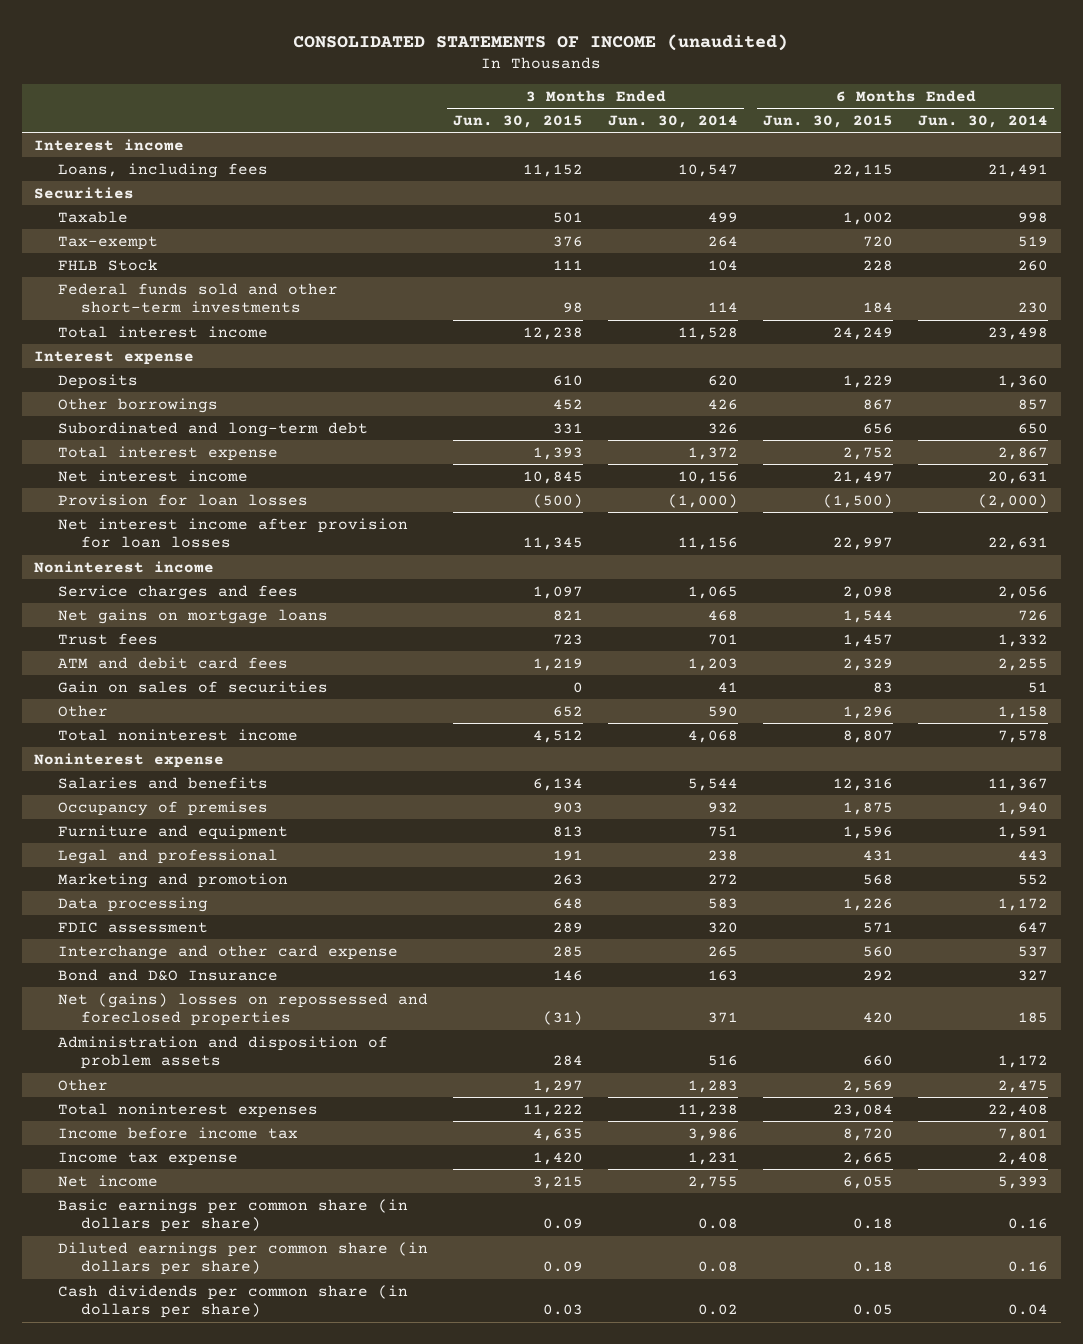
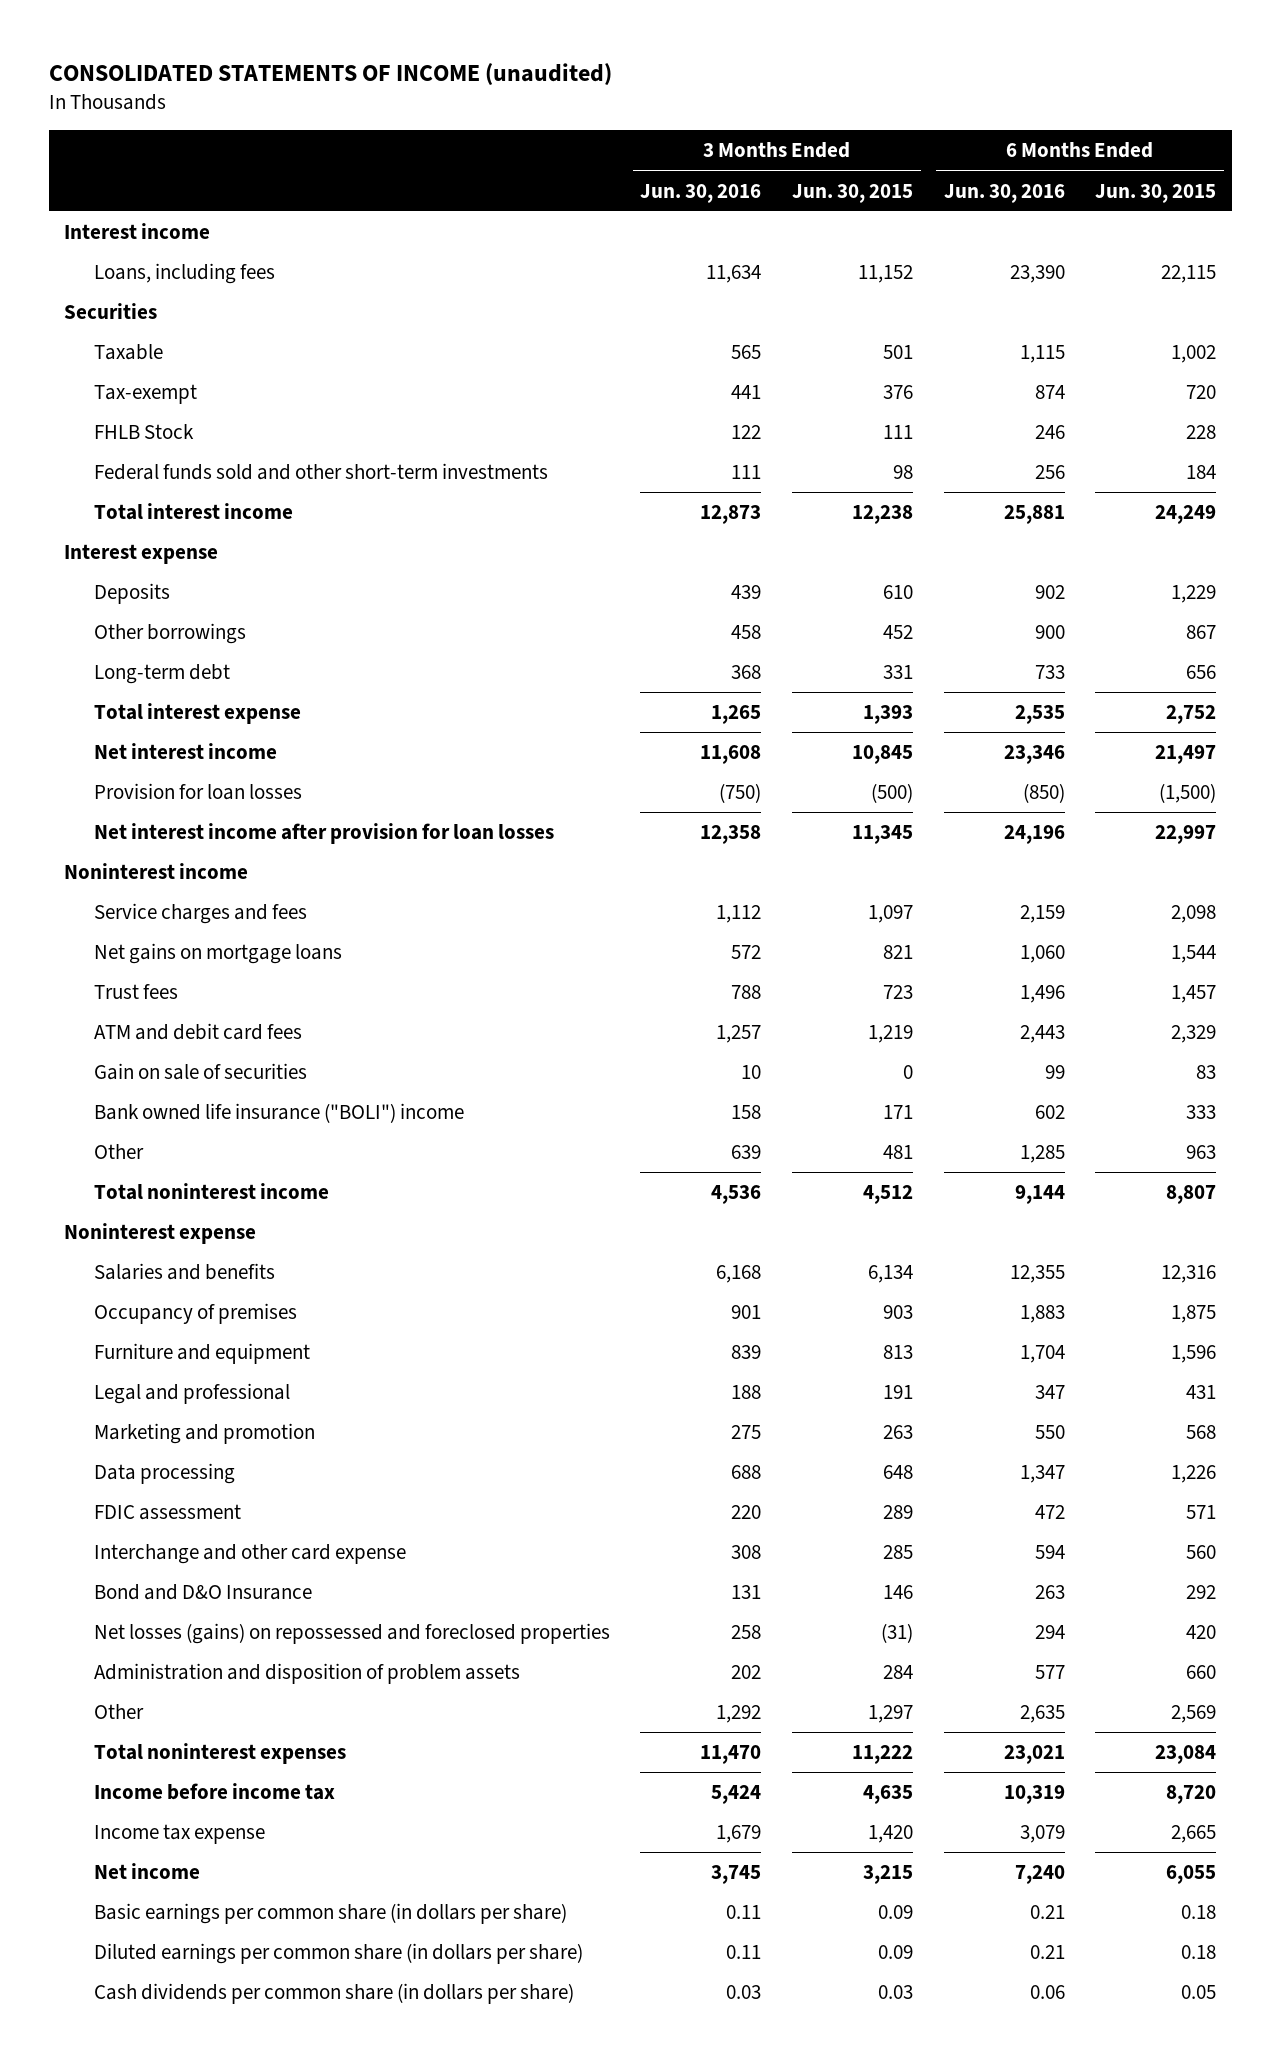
[608,115,739,129] Jun. 30, 2014 -> none
[918,115,1049,129] Jun. 30, 2014 -> none
none -> [640,183,762,203] Jun. 30, 2016
none -> [943,183,1065,203] Jun. 30, 2016
[57,421,368,437] Subordinated and long-term debt -> [93,664,230,685] Long-term debt
[57,680,328,693] Gain on sales of securities -> [93,1063,307,1081] Gain on sale of securities
none -> [93,1103,464,1124] Bank owned life insurance ("BOLI") income
[553,705,584,717] 652 -> [882,1145,913,1160] 481
[843,705,894,719] 1,296 -> [1186,1145,1217,1160] 963
[57,992,428,1027] Net (gains) losses on repossessed and foreclosed properties -> [93,1623,610,1645] Net losses (gains) on repossessed and foreclosed properties

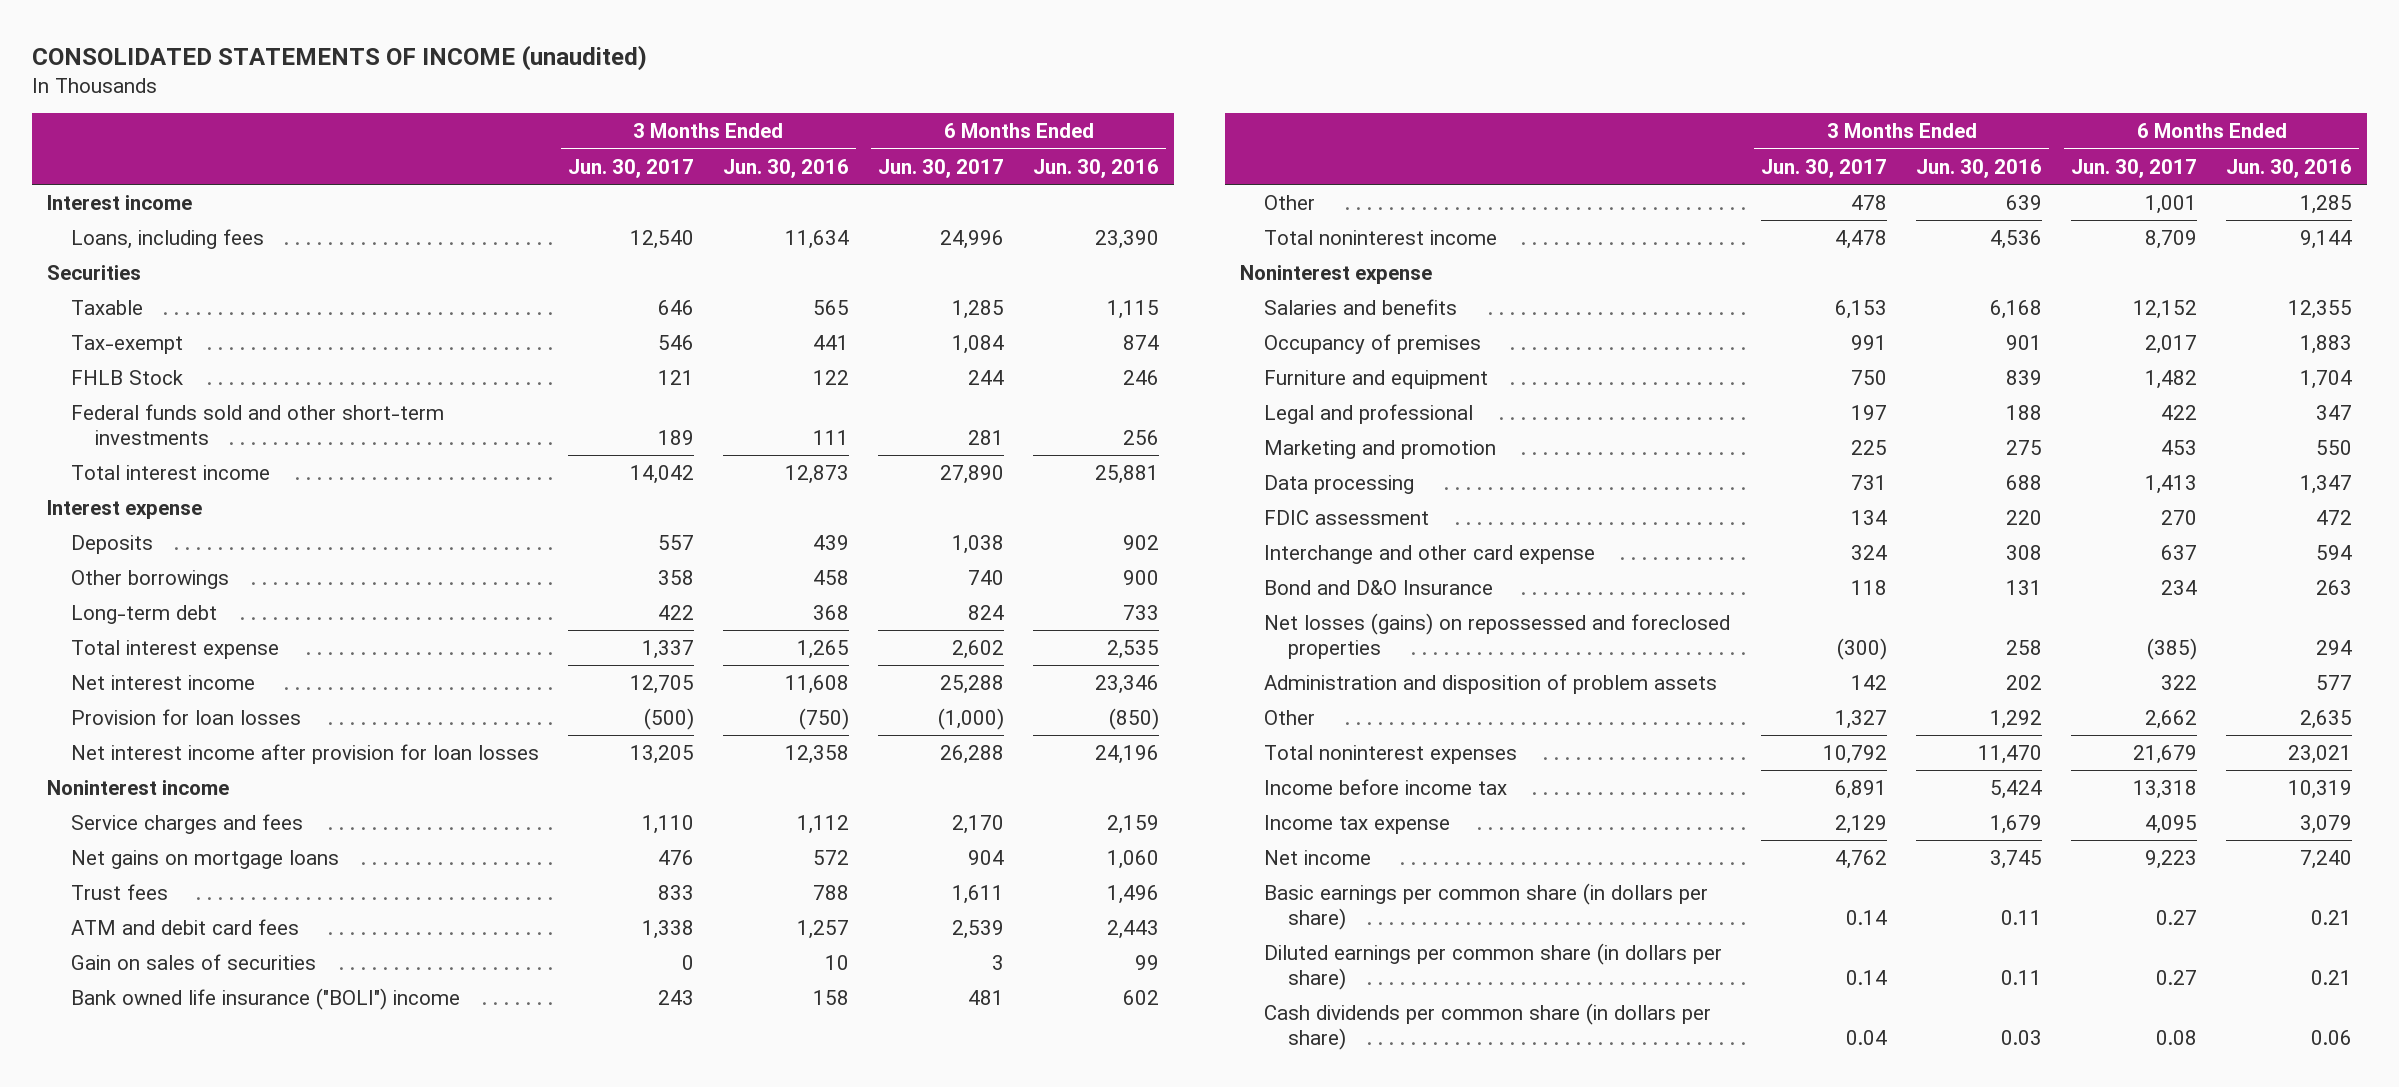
[791,183,913,203] Jun. 30, 2015 -> none
[1095,183,1217,203] Jun. 30, 2015 -> none
none -> [567,158,694,178] Jun. 30, 2017
none -> [878,158,1005,178] Jun. 30, 2017
[93,1063,307,1081] Gain on sale of securities -> [70,954,316,971] Gain on sales of securities

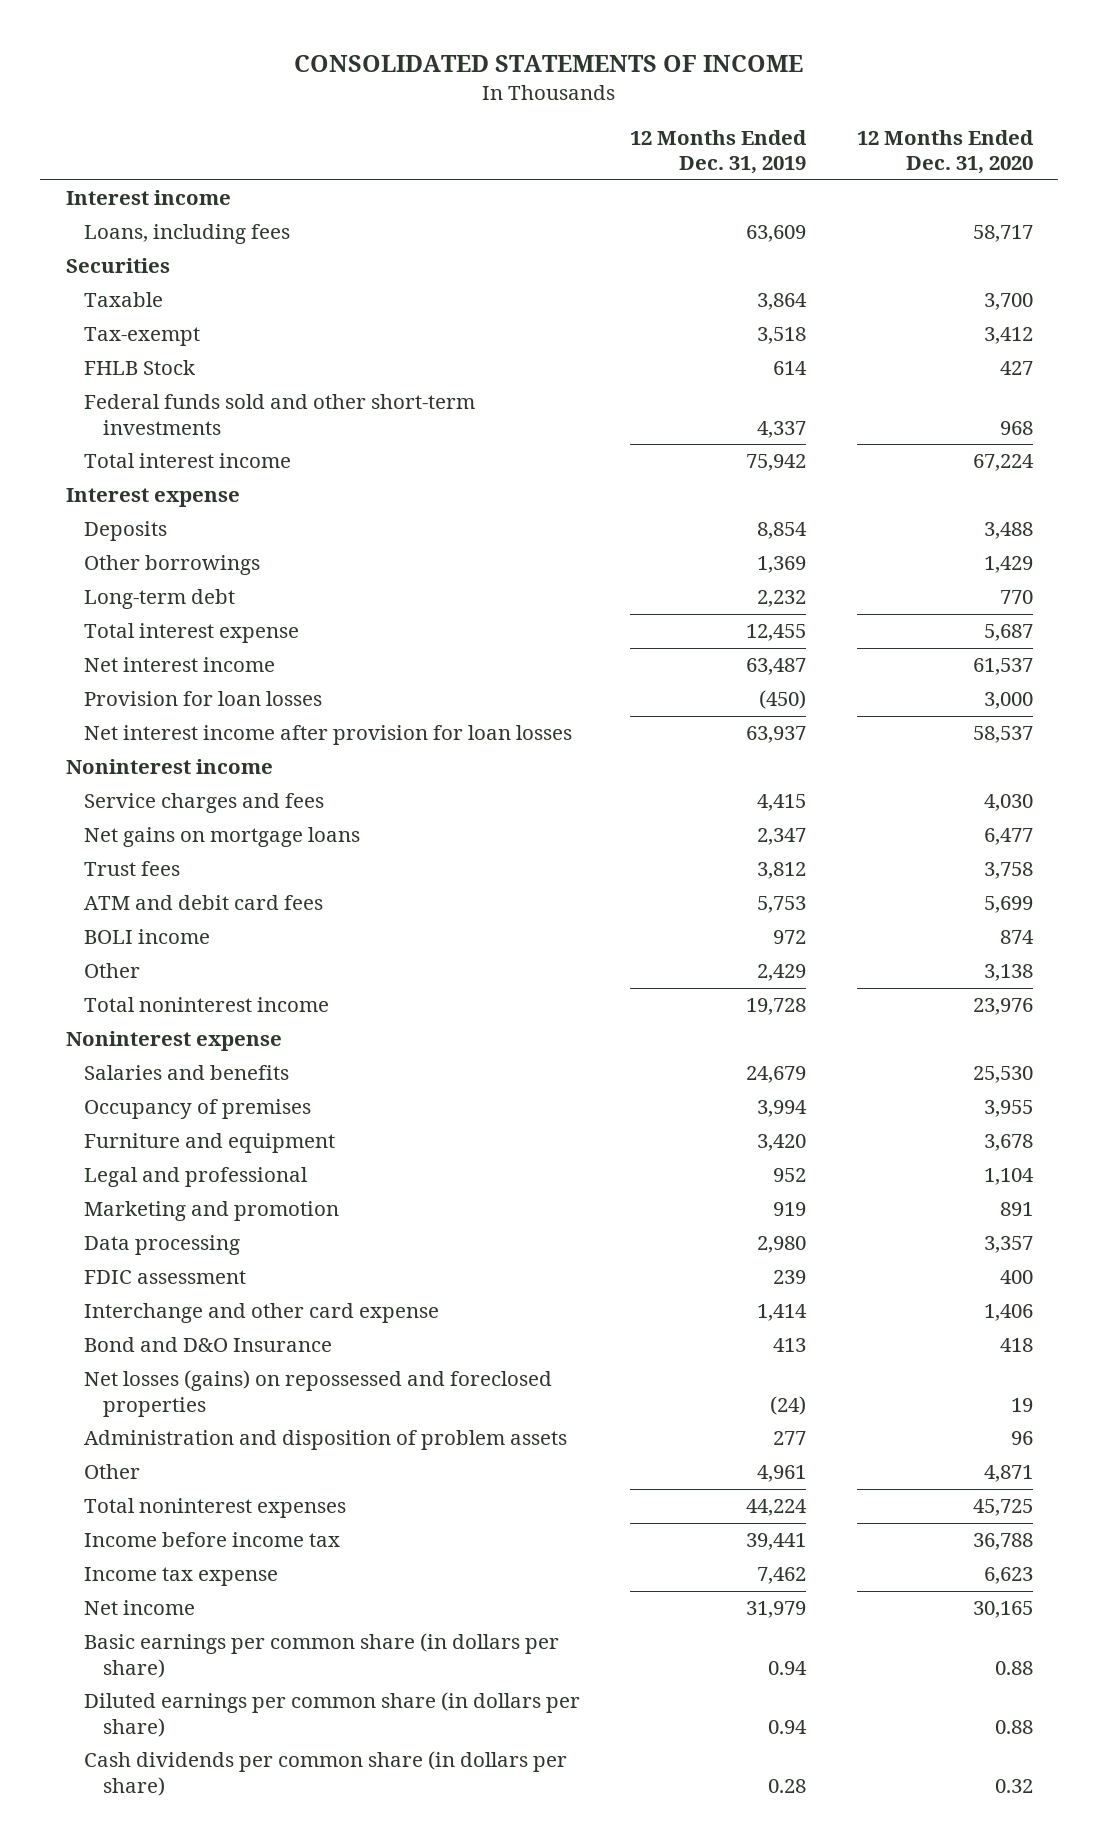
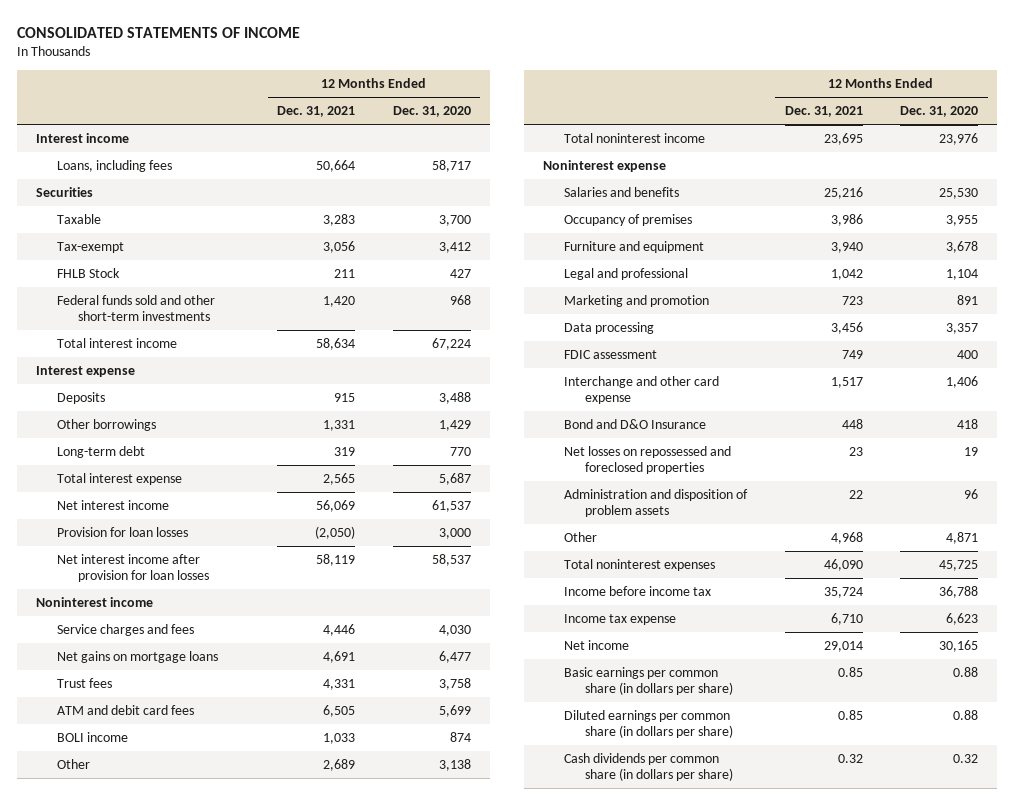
[630,129,808,175] 12 Months Ended Dec. 31, 2019 -> none
none -> [277,106,356,118] Dec. 31, 2021
[84,1370,553,1417] Net losses (gains) on repossessed and foreclosed properties -> [563,446,731,475] Net losses on repossessed and foreclosed properties

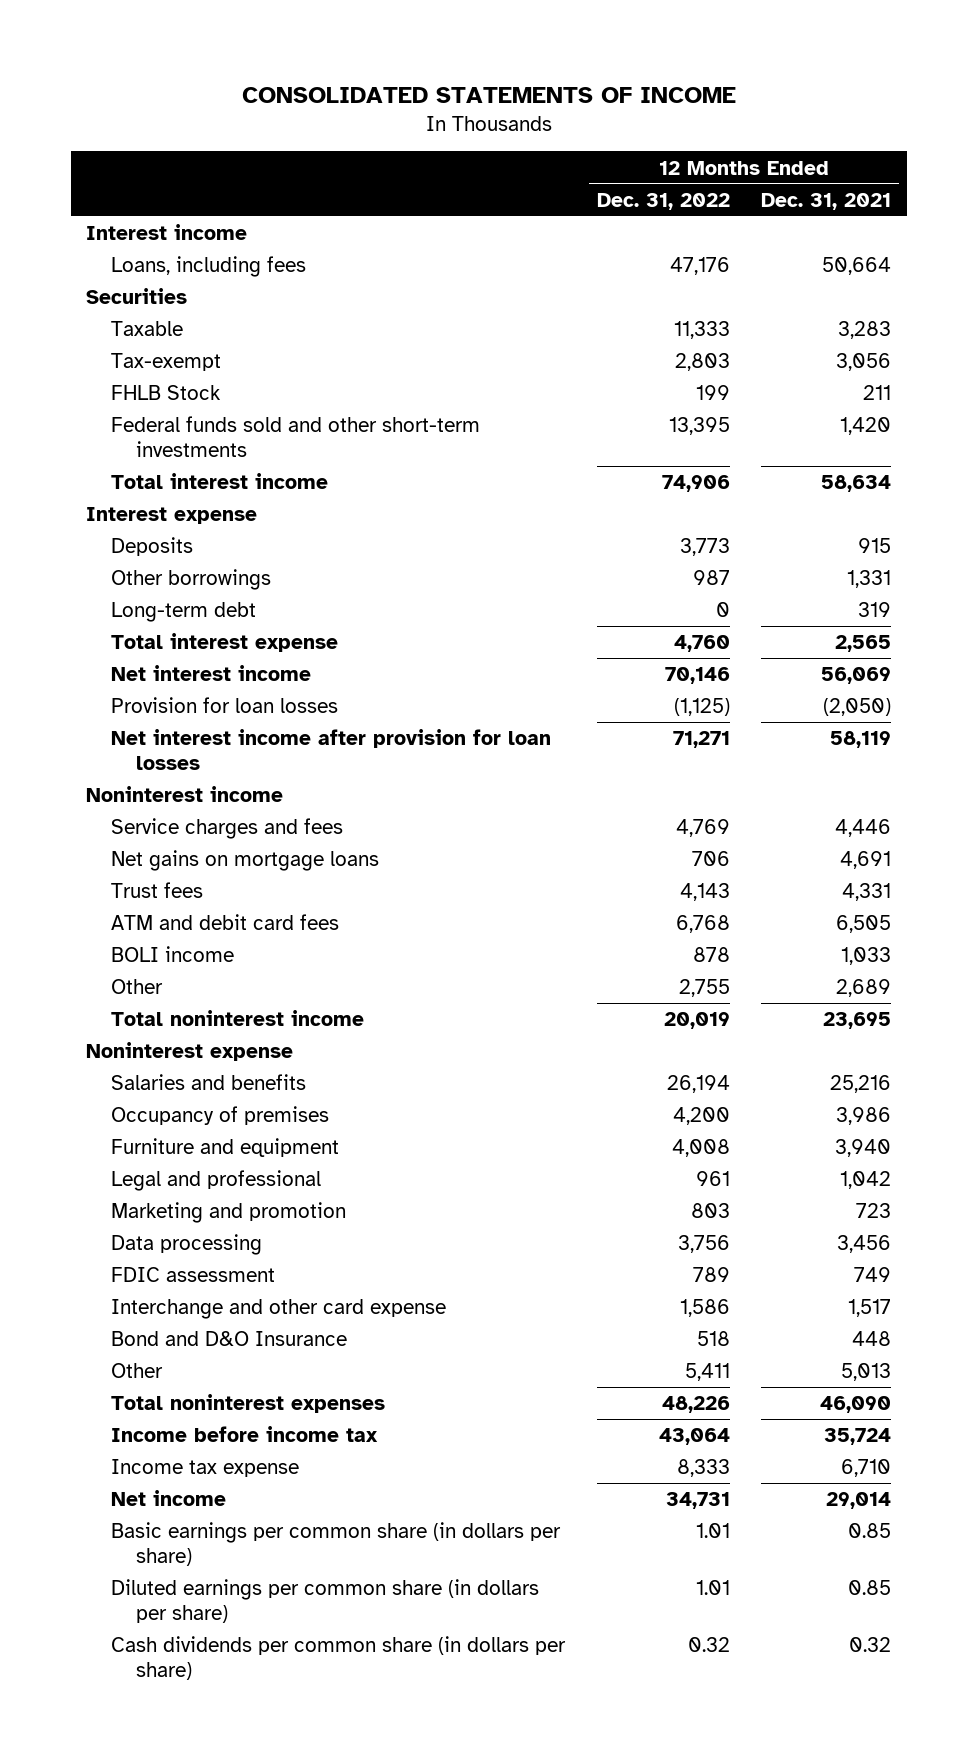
[392,106,471,118] Dec. 31, 2020 -> none
none -> [596,192,730,210] Dec. 31, 2022
[563,446,731,475] Net losses on repossessed and foreclosed properties -> none
[563,489,748,518] Administration and disposition of problem assets -> none
[830,532,863,545] 4,968 -> [841,1363,892,1382] 5,013

